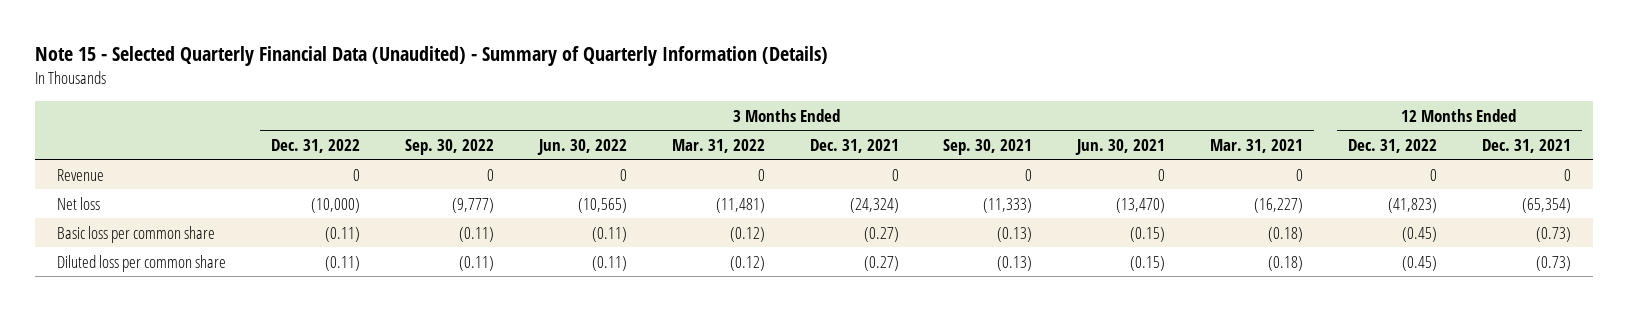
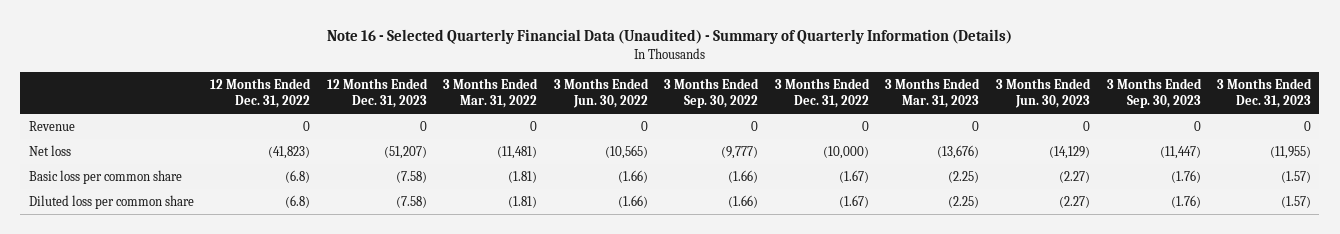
[34,46,828,67] Note 15 - Selected Quarterly Financial Data (Unaudited) - Summary of Quarterly Information (Details) -> [326,28,1012,44] Note 16 - Selected Quarterly Financial Data (Unaudited) - Summary of Quarterly Information (Details)
[809,138,899,153] Dec. 31, 2021 -> none
[943,138,1033,155] Sep. 30, 2021 -> none
[1075,138,1166,155] Jun. 30, 2021 -> none
[1210,138,1304,153] Mar. 31, 2021 -> none
[1481,138,1571,153] Dec. 31, 2021 -> none
none -> [326,77,428,108] 12 Months Ended Dec. 31, 2023
none -> [885,77,981,108] 3 Months Ended Mar. 31, 2023
none -> [996,77,1092,108] 3 Months Ended Jun. 30, 2023
none -> [1106,77,1202,108] 3 Months Ended Sep. 30, 2023
none -> [1217,77,1313,108] 3 Months Ended Dec. 31, 2023
[325,226,361,242] (0.11) -> [838,170,869,184] (1.67)
[459,226,495,242] (0.11) -> [728,170,759,184] (1.66)
[591,226,627,242] (0.11) -> [617,170,648,184] (1.66)
[729,226,765,242] (0.12) -> [508,171,538,184] (1.81)
[1401,226,1437,242] (0.45) -> [285,170,311,184] (6.8)
[325,255,361,271] (0.11) -> [838,195,869,209] (1.67)
[459,255,495,271] (0.11) -> [728,195,759,209] (1.66)
[591,255,627,271] (0.11) -> [617,195,648,209] (1.66)
[729,255,765,271] (0.12) -> [508,196,538,209] (1.81)
[1401,255,1437,271] (0.45) -> [285,195,311,209] (6.8)

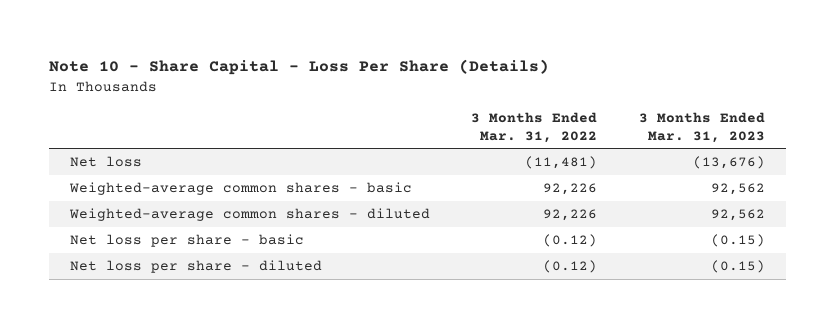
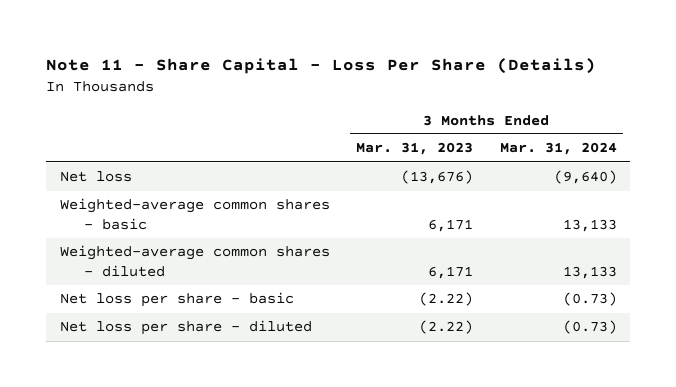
[49,59,550,76] Note 10 - Share Capital - Loss Per Share (Details) -> [46,58,597,75] Note 11 - Share Capital - Loss Per Share (Details)
[471,112,598,143] 3 Months Ended Mar. 31, 2022 -> none
none -> [499,142,617,156] Mar. 31, 2024
[710,183,765,196] 92,562 -> [428,218,474,232] 6,171
[710,209,765,222] 92,562 -> [428,265,474,279] 6,171
[710,234,765,248] (0.15) -> [419,292,474,307] (2.22)
[710,260,765,274] (0.15) -> [419,320,474,335] (2.22)

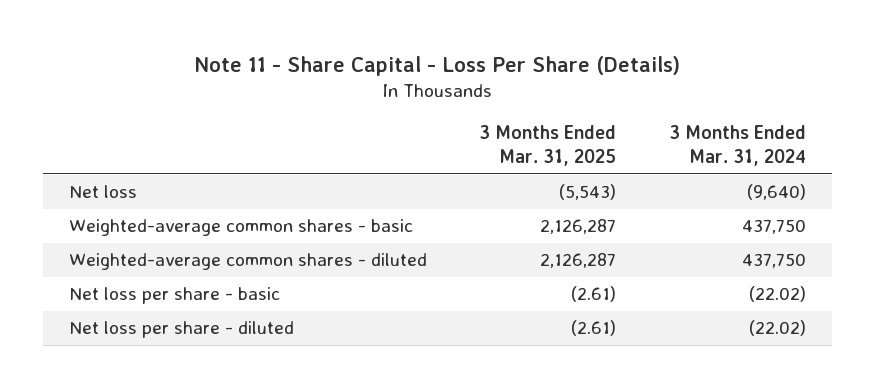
[356,142,474,156] Mar. 31, 2023 -> none
none -> [479,125,617,167] 3 Months Ended Mar. 31, 2025
[562,218,617,232] 13,133 -> [741,219,806,235] 437,750
[562,265,617,279] 13,133 -> [741,253,806,269] 437,750
[562,292,617,307] (0.73) -> [748,286,806,303] (22.02)
[562,320,617,335] (0.73) -> [748,320,806,337] (22.02)

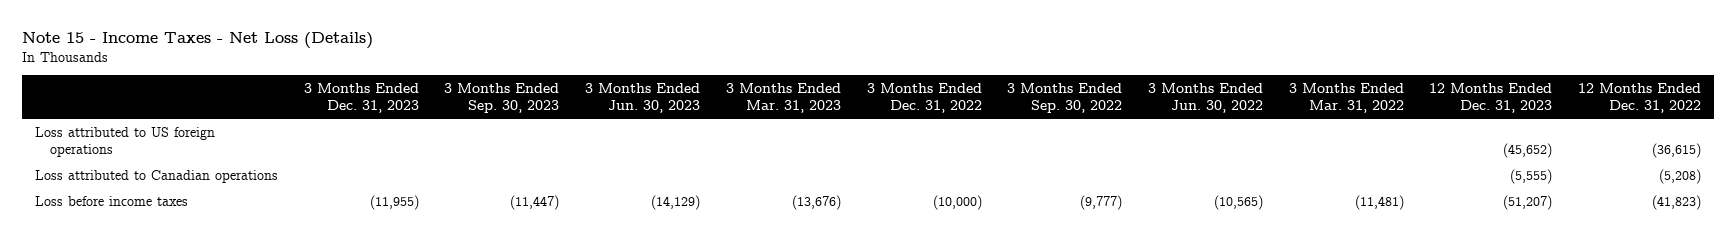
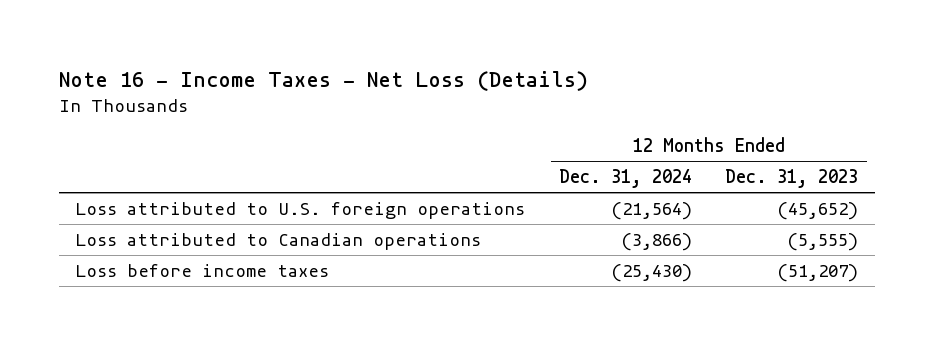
[22,32,374,50] Note 15 - Income Taxes - Net Loss (Details) -> [58,71,588,92] Note 16 - Income Taxes - Net Loss (Details)
[303,82,419,113] 3 Months Ended Dec. 31, 2023 -> none
[444,82,560,113] 3 Months Ended Sep. 30, 2023 -> none
[585,82,701,113] 3 Months Ended Jun. 30, 2023 -> none
[725,82,841,113] 3 Months Ended Mar. 31, 2023 -> none
[866,82,982,113] 3 Months Ended Dec. 31, 2022 -> none
[1007,82,1123,113] 3 Months Ended Sep. 30, 2022 -> none
[1147,82,1263,113] 3 Months Ended Jun. 30, 2022 -> none
[1288,82,1404,113] 3 Months Ended Mar. 31, 2022 -> none
[1578,82,1702,113] 12 Months Ended Dec. 31, 2022 -> none
none -> [558,169,692,189] Dec. 31, 2024
[34,126,215,157] Loss attributed to US foreign operations -> [75,201,526,219] Loss attributed to U.S. foreign operations

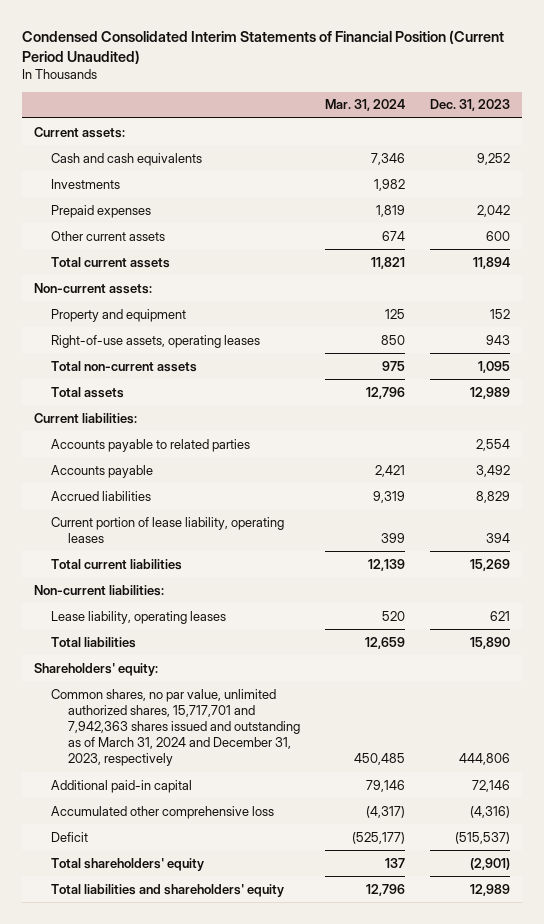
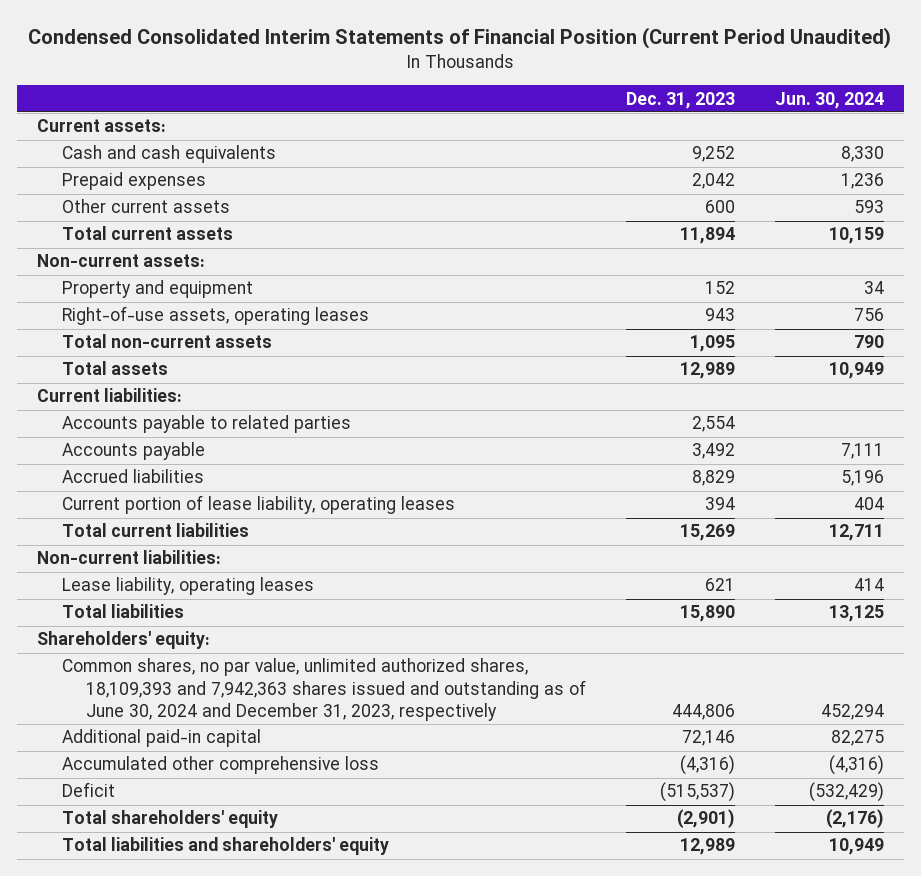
[324,99,405,112] Mar. 31, 2024 -> none
none -> [775,91,885,109] Jun. 30, 2024
[51,178,121,189] Investments -> none
[51,688,301,767] Common shares, no par value, unlimited authorized shares, 15,717,701 and 7,942,363 shares issued and outstanding as of March 31, 2024 and December 31, 2023, respectively -> [61,658,587,722] Common shares, no par value, unlimited authorized shares, 18,109,393 and 7,942,363 shares issued and outstanding as of June 30, 2024 and December 31, 2023, respectively

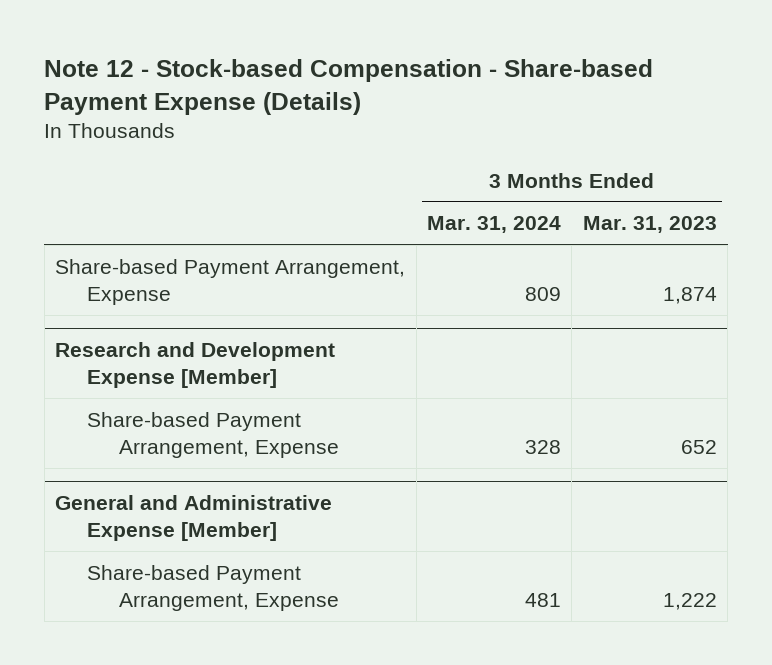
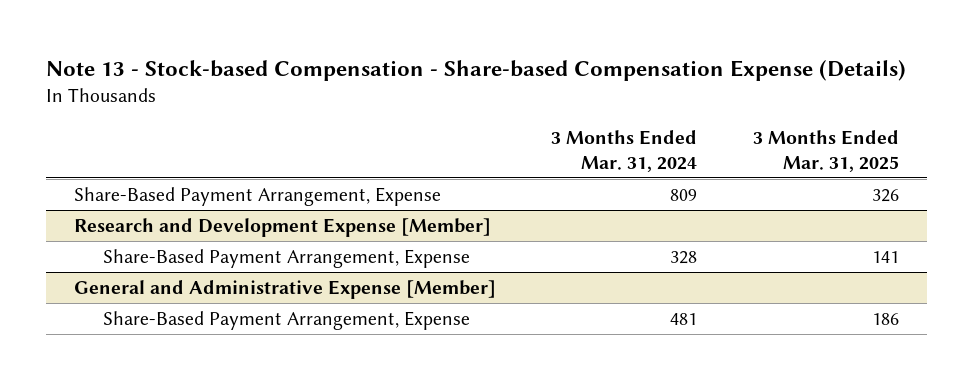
[44,59,654,115] Note 12 - Stock-based Compensation - Share-based Payment Expense (Details) -> [45,60,906,82] Note 13 - Stock-based Compensation - Share-based Compensation Expense (Details)
[582,216,717,234] Mar. 31, 2023 -> none
none -> [752,130,899,172] 3 Months Ended Mar. 31, 2025
[55,258,406,305] Share-based Payment Arrangement, Expense -> [73,186,441,206] Share-Based Payment Arrangement, Expense
[86,411,339,458] Share-based Payment Arrangement, Expense -> [102,248,470,268] Share-Based Payment Arrangement, Expense
[86,564,339,611] Share-based Payment Arrangement, Expense -> [102,310,470,330] Share-Based Payment Arrangement, Expense

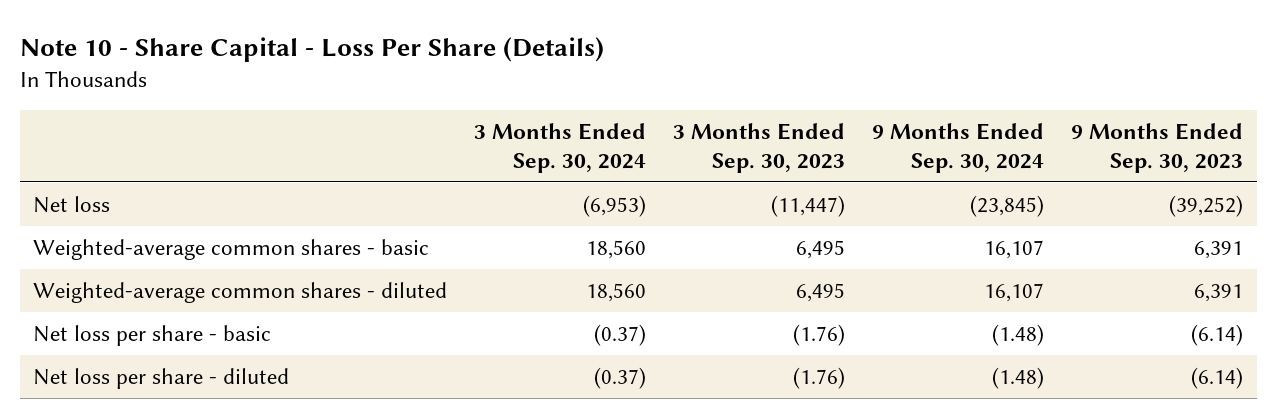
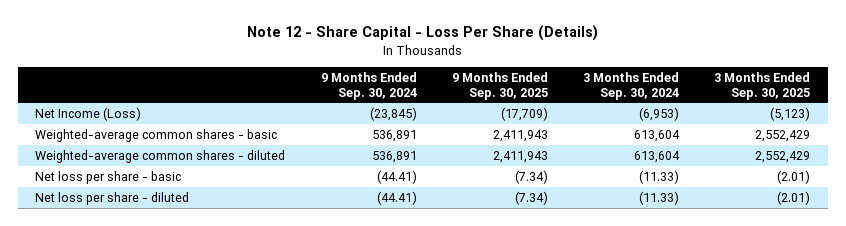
[19,36,604,62] Note 10 - Share Capital - Loss Per Share (Details) -> [246,25,598,42] Note 12 - Share Capital - Loss Per Share (Details)
[673,122,846,173] 3 Months Ended Sep. 30, 2023 -> none
[1071,122,1244,173] 9 Months Ended Sep. 30, 2023 -> none
none -> [451,72,548,100] 9 Months Ended Sep. 30, 2025
none -> [714,72,811,100] 3 Months Ended Sep. 30, 2025
[33,196,111,214] Net loss -> [35,106,142,121] Net Income (Loss)
[586,240,647,260] 18,560 -> [634,129,681,142] 613,604
[984,240,1045,260] 16,107 -> [371,129,417,142] 536,891
[586,283,647,303] 18,560 -> [634,150,681,163] 613,604
[984,283,1045,303] 16,107 -> [371,150,417,163] 536,891
[594,324,647,347] (0.37) -> [639,169,680,184] (11.33)
[992,324,1045,347] (1.48) -> [376,169,417,184] (44.41)
[594,367,647,390] (0.37) -> [639,190,680,205] (11.33)
[992,367,1045,390] (1.48) -> [376,190,417,205] (44.41)

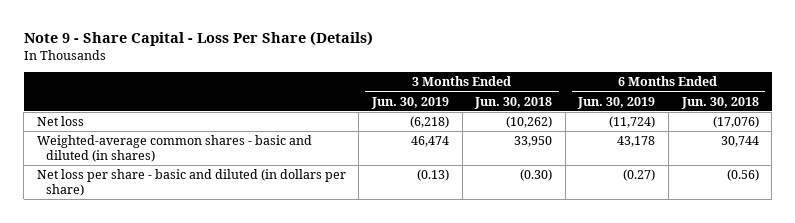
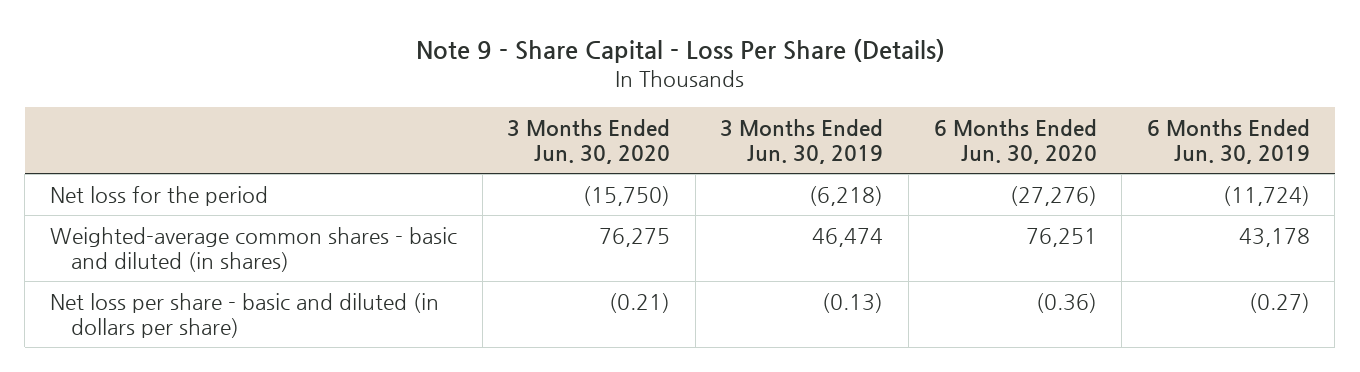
[474,96,553,109] Jun. 30, 2018 -> none
[680,96,759,109] Jun. 30, 2018 -> none
none -> [507,118,671,165] 3 Months Ended Jun. 30, 2020
none -> [933,118,1097,165] 6 Months Ended Jun. 30, 2020
[36,116,84,127] Net loss -> [49,185,268,206] Net loss for the period

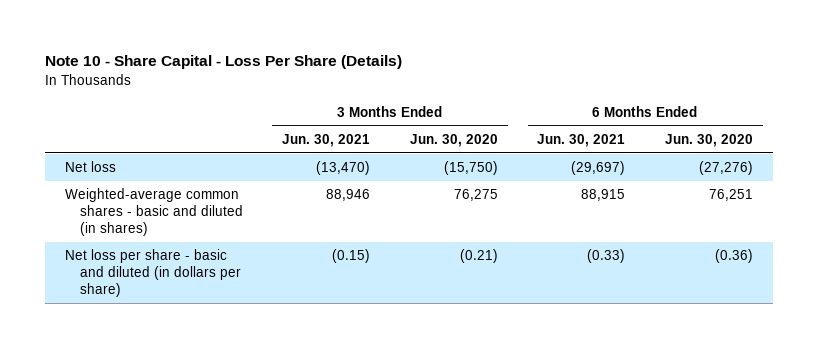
[415,38,945,63] Note 9 - Share Capital - Loss Per Share (Details) -> [44,55,402,70] Note 10 - Share Capital - Loss Per Share (Details)
[720,118,884,165] 3 Months Ended Jun. 30, 2019 -> none
[1146,118,1310,165] 6 Months Ended Jun. 30, 2019 -> none
none -> [282,133,371,147] Jun. 30, 2021
none -> [537,133,626,147] Jun. 30, 2021
[49,185,268,206] Net loss for the period -> [64,161,116,173] Net loss

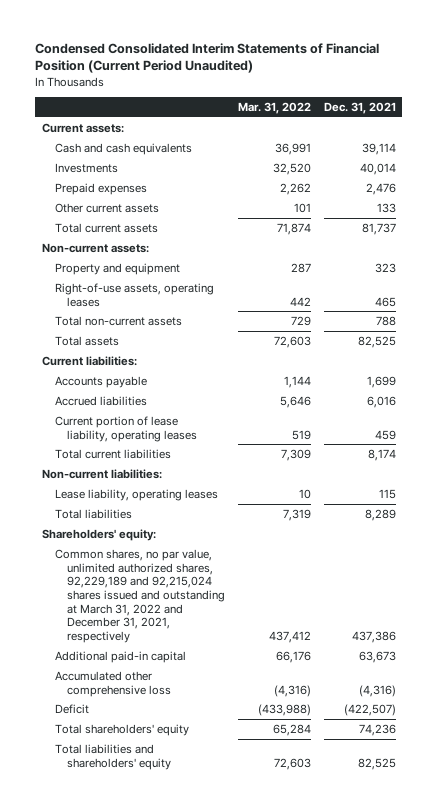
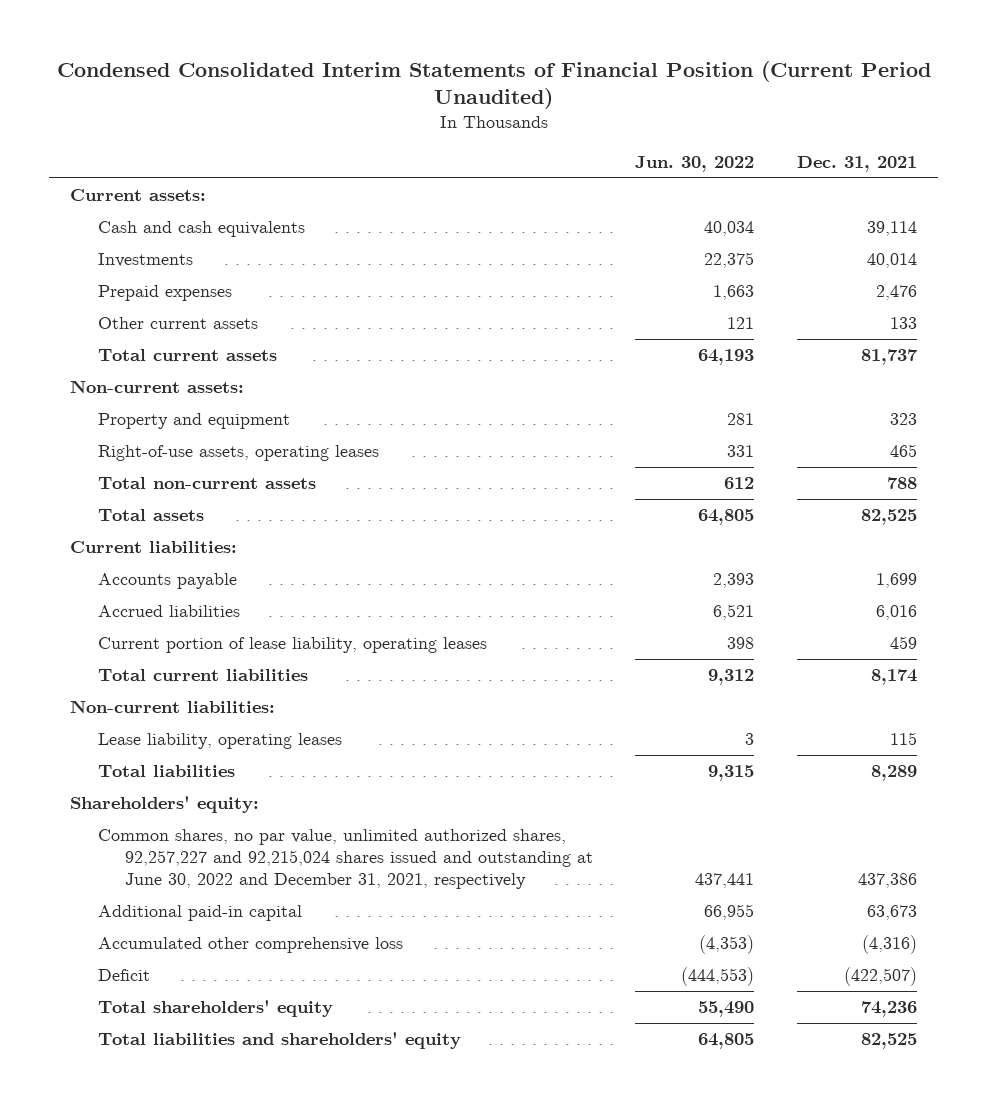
[237,101,311,114] Mar. 31, 2022 -> none
none -> [635,156,755,173] Jun. 30, 2022
[54,548,226,643] Common shares, no par value, unlimited authorized shares, 92,229,189 and 92,215,024 shares issued and outstanding at March 31, 2022 and December 31, 2021, respectively -> [97,828,593,890] Common shares, no par value, unlimited authorized shares, 92,257,227 and 92,215,024 shares issued and outstanding at June 30, 2022 and December 31, 2021, respectively

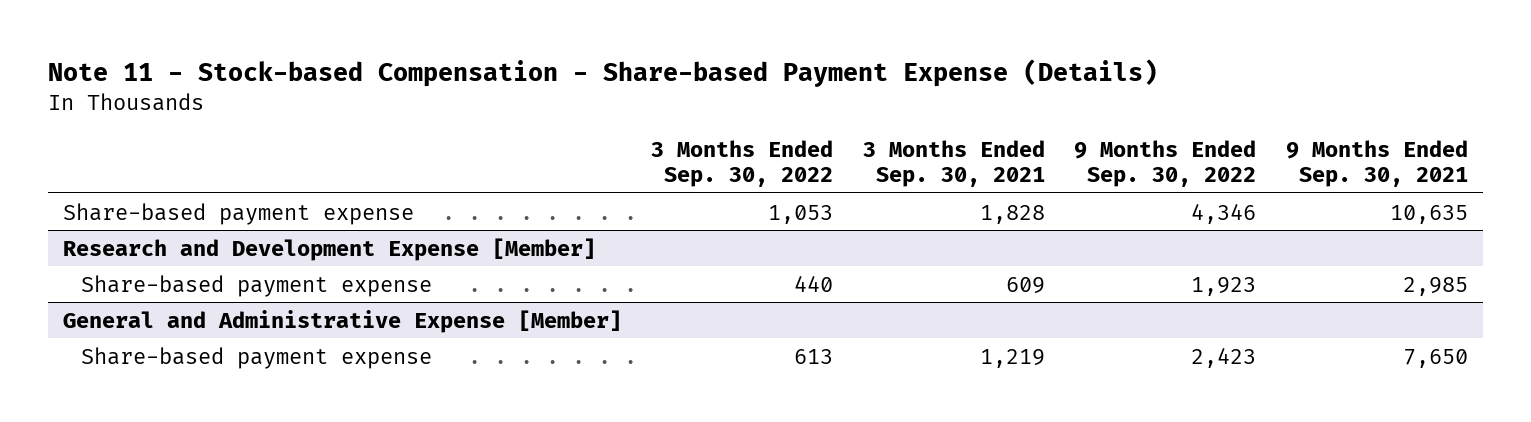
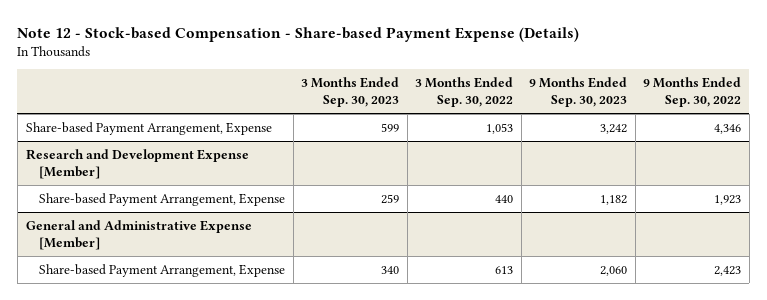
[48,59,1159,88] Note 11 - Stock-based Compensation - Share-based Payment Expense (Details) -> [17,27,580,43] Note 12 - Stock-based Compensation - Share-based Payment Expense (Details)
[862,140,1045,187] 3 Months Ended Sep. 30, 2021 -> none
[1285,140,1468,187] 9 Months Ended Sep. 30, 2021 -> none
none -> [301,77,400,108] 3 Months Ended Sep. 30, 2023
none -> [529,77,628,108] 9 Months Ended Sep. 30, 2023
[62,202,414,225] Share-based payment expense -> [25,121,272,135] Share-based Payment Arrangement, Expense
[81,274,433,297] Share-based payment expense -> [38,192,285,206] Share-based Payment Arrangement, Expense
[81,346,433,369] Share-based payment expense -> [38,263,285,277] Share-based Payment Arrangement, Expense

